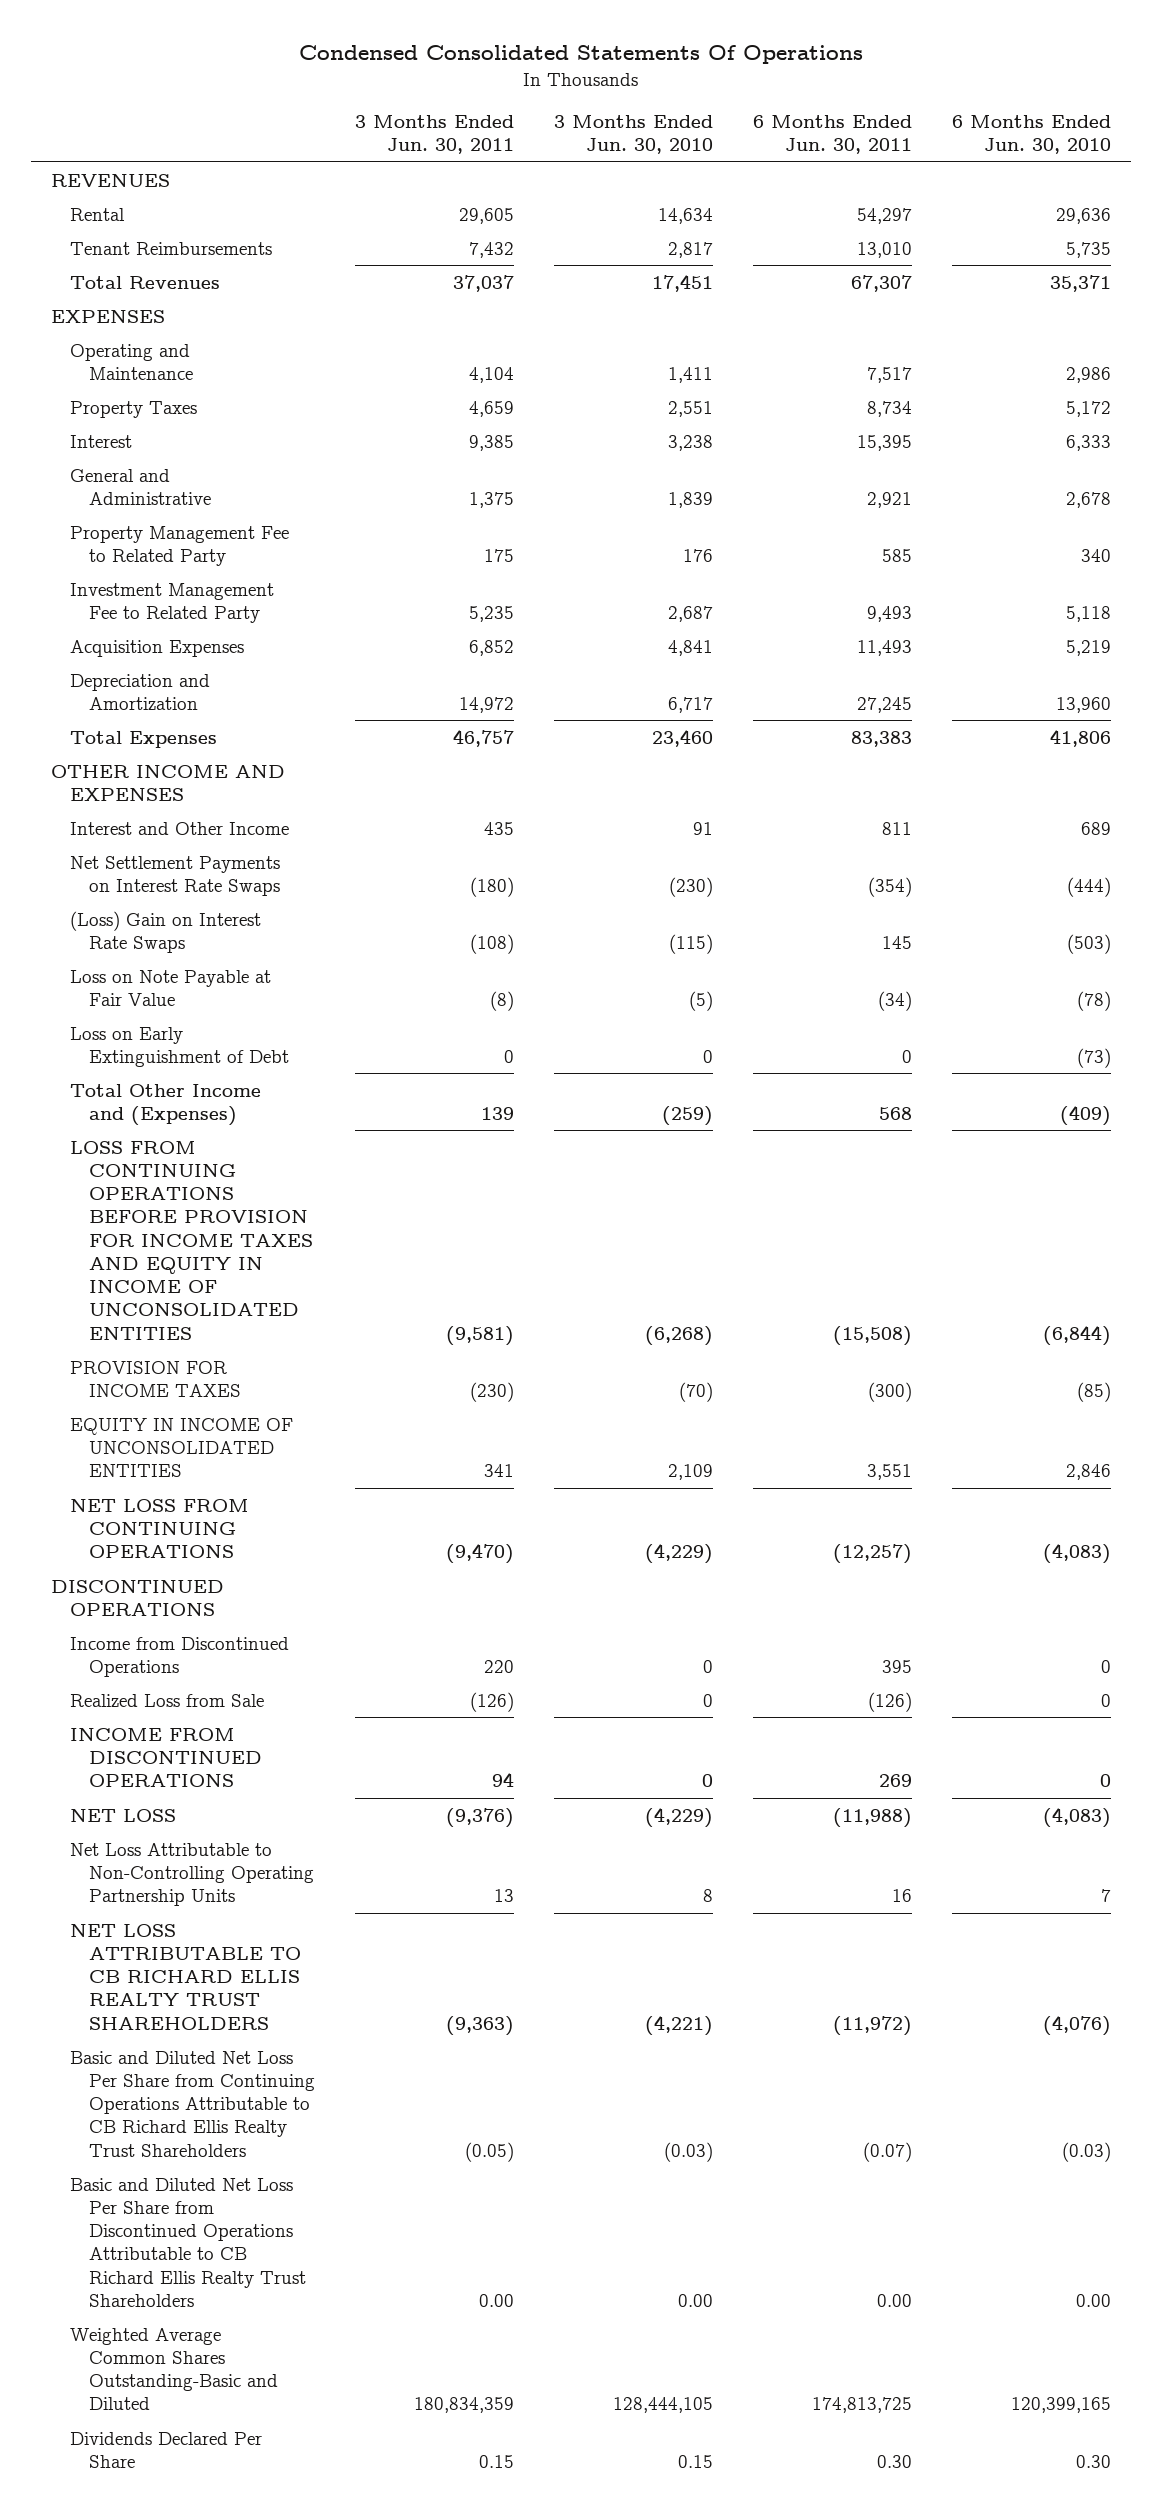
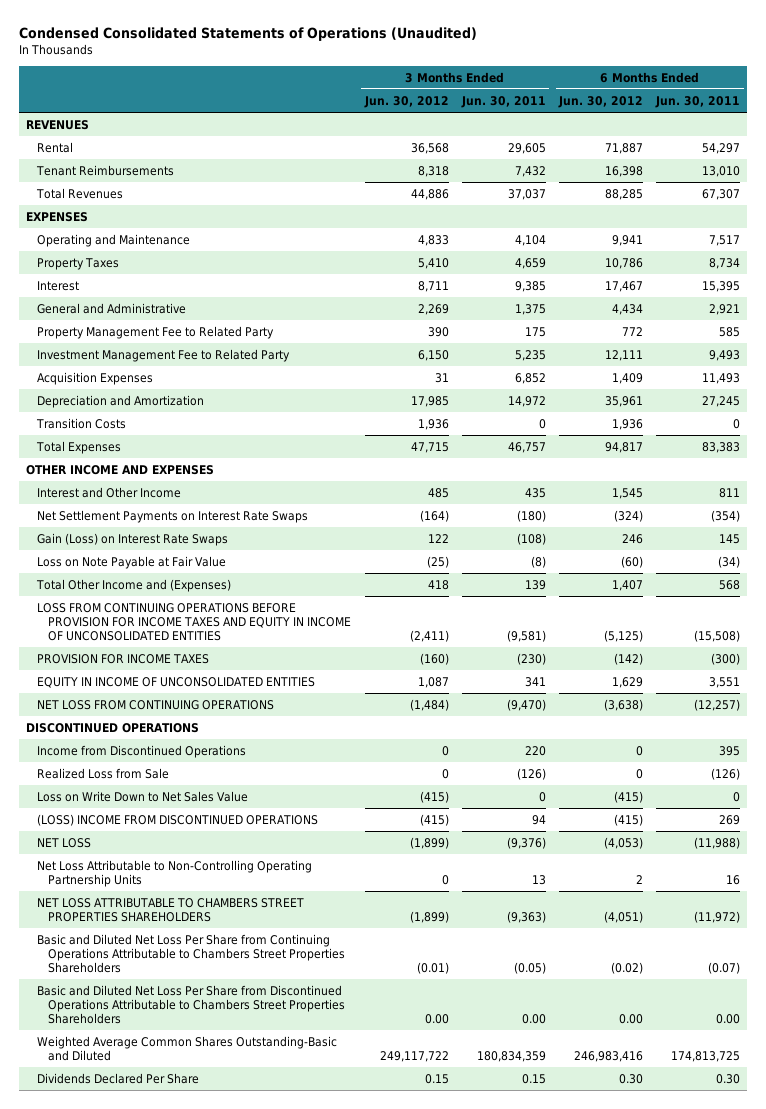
[299,45,864,65] Condensed Consolidated Statements Of Operations -> [19,26,478,41] Condensed Consolidated Statements of Operations (Unaudited)
[554,114,714,155] 3 Months Ended Jun. 30, 2010 -> none
[952,114,1112,155] 6 Months Ended Jun. 30, 2010 -> none
none -> [363,95,449,108] Jun. 30, 2012
none -> [558,95,644,108] Jun. 30, 2012
none -> [36,417,127,429] Transition Costs
[70,910,262,953] (Loss) Gain on Interest Rate Swaps -> [37,532,229,546] Gain (Loss) on Interest Rate Swaps
[70,1026,290,1067] Loss on Early Extinguishment of Debt -> none
none -> [37,790,249,802] Loss on Write Down to Net Sales Value
[70,1727,263,1788] INCOME FROM DISCONTINUED OPERATIONS -> [37,813,319,826] (LOSS) INCOME FROM DISCONTINUED OPERATIONS
[70,1923,302,2030] NET LOSS ATTRIBUTABLE TO CB RICHARD ELLIS REALTY TRUST SHAREHOLDERS -> [37,897,305,922] NET LOSS ATTRIBUTABLE TO CHAMBERS STREET PROPERTIES SHAREHOLDERS
[70,2050,316,2157] Basic and Diluted Net Loss Per Share from Continuing Operations Attributable to CB Richard Ellis Realty Trust Shareholders -> [37,933,346,973] Basic and Diluted Net Loss Per Share from Continuing Operations Attributable to Chambers Street Properties Shareholders
[70,2177,307,2307] Basic and Diluted Net Loss Per Share from Discontinued Operations Attributable to CB Richard Ellis Realty Trust Shareholders -> [37,984,346,1024] Basic and Diluted Net Loss Per Share from Discontinued Operations Attributable to Chambers Street Properties Shareholders

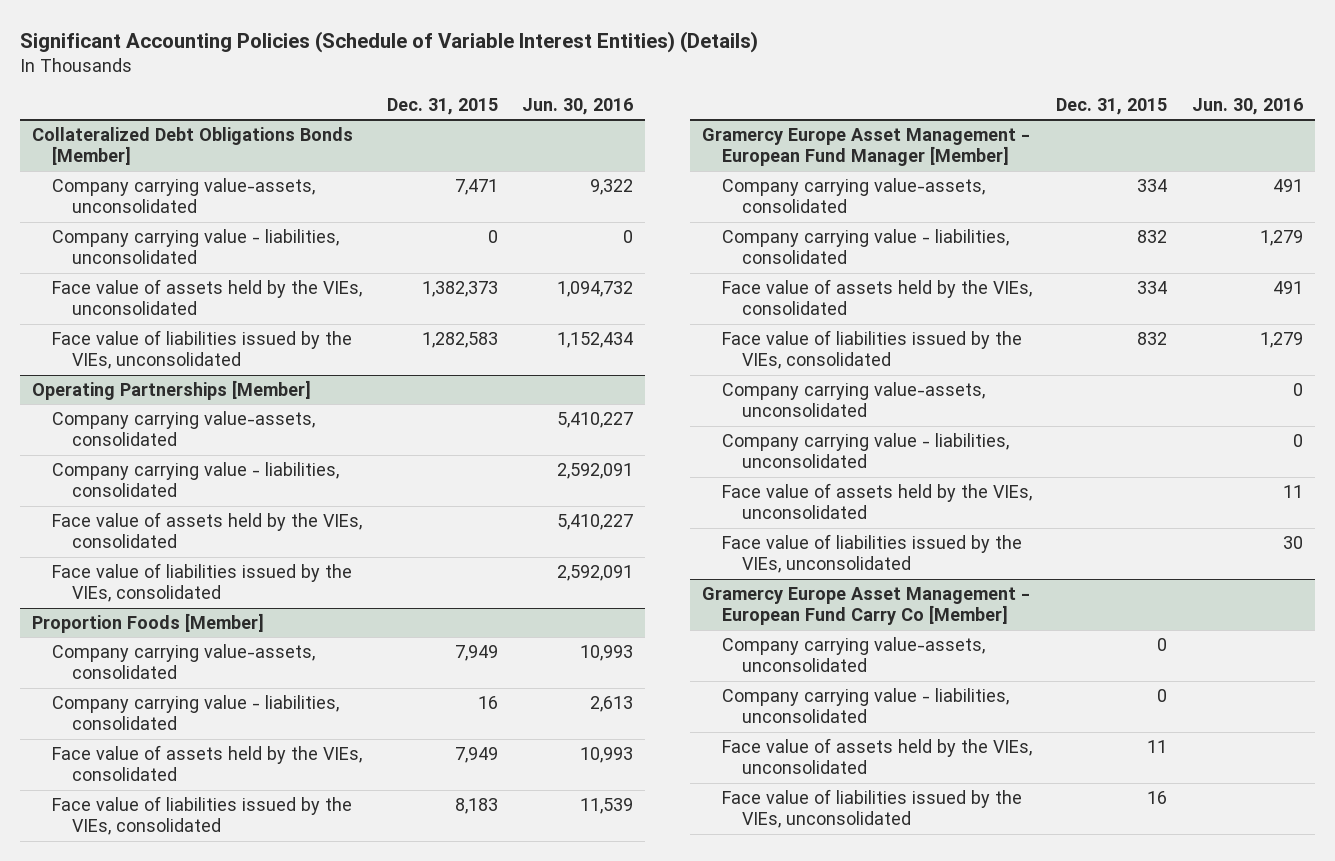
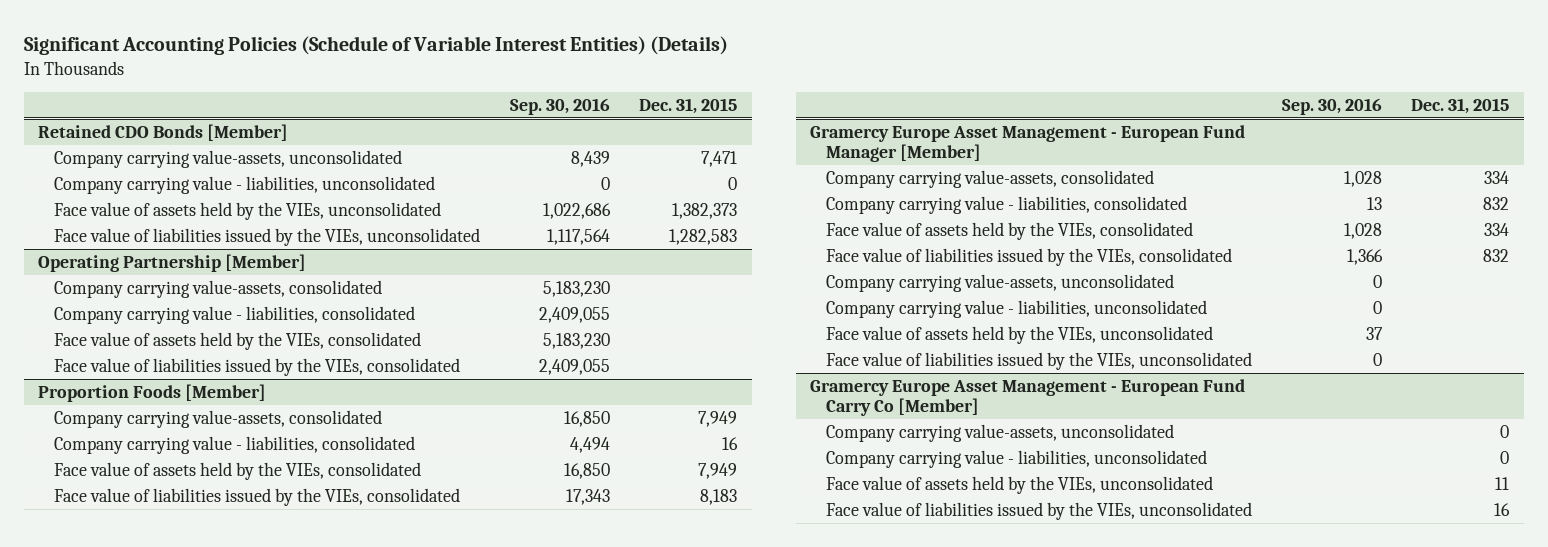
[521,98,633,116] Jun. 30, 2016 -> none
none -> [509,98,610,116] Sep. 30, 2016
[32,126,354,166] Collateralized Debt Obligations Bonds [Member] -> [38,123,289,141] Retained CDO Bonds [Member]
[32,379,312,400] Operating Partnerships [Member] -> [38,253,307,272] Operating Partnership [Member]

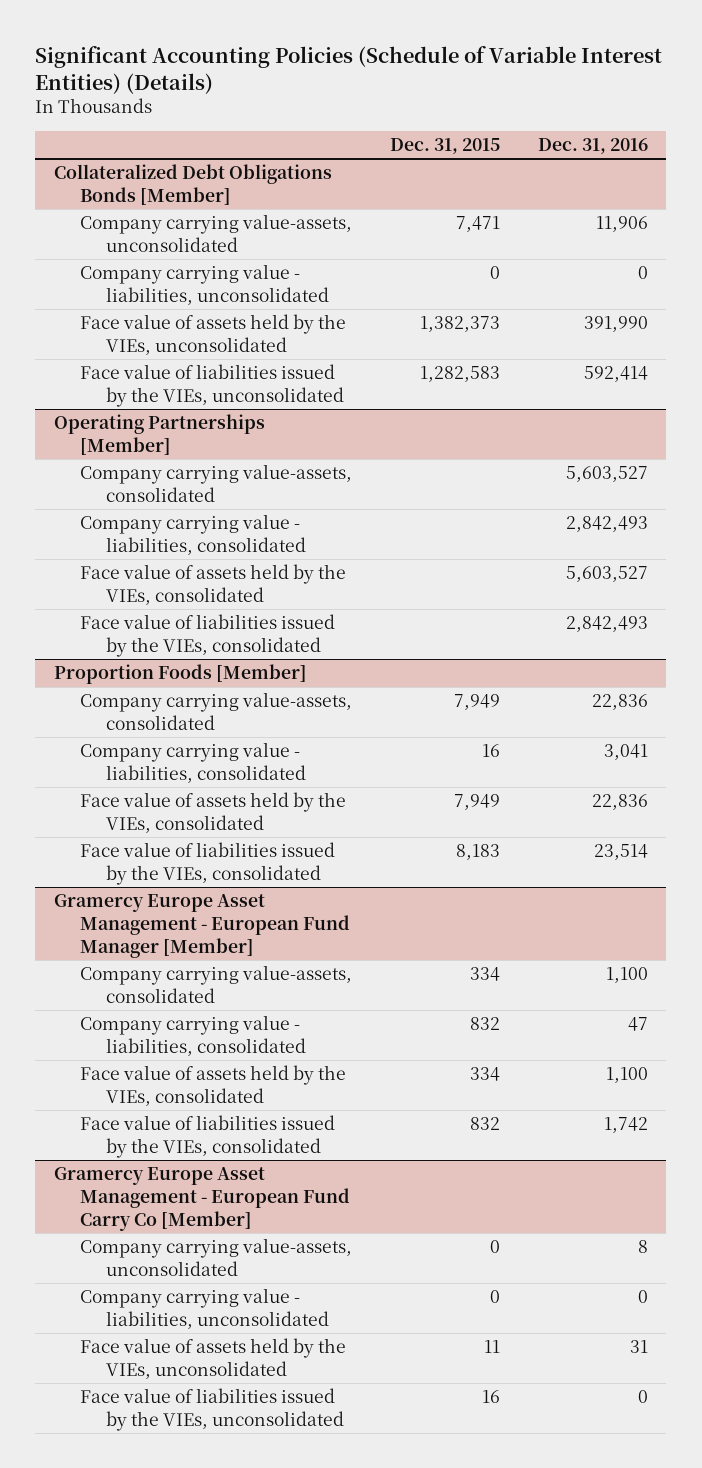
[509,98,610,116] Sep. 30, 2016 -> none
none -> [537,138,648,155] Dec. 31, 2016
[38,123,289,141] Retained CDO Bonds [Member] -> [54,164,333,205] Collateralized Debt Obligations Bonds [Member]
[38,253,307,272] Operating Partnership [Member] -> [54,414,266,455] Operating Partnerships [Member]
[826,273,1175,292] Company carrying value-assets, unconsolidated -> none
[826,299,1208,318] Company carrying value - liabilities, unconsolidated -> none
[826,325,1214,344] Face value of assets held by the VIEs, unconsolidated -> none
[826,351,1253,370] Face value of liabilities issued by the VIEs, unconsolidated -> none

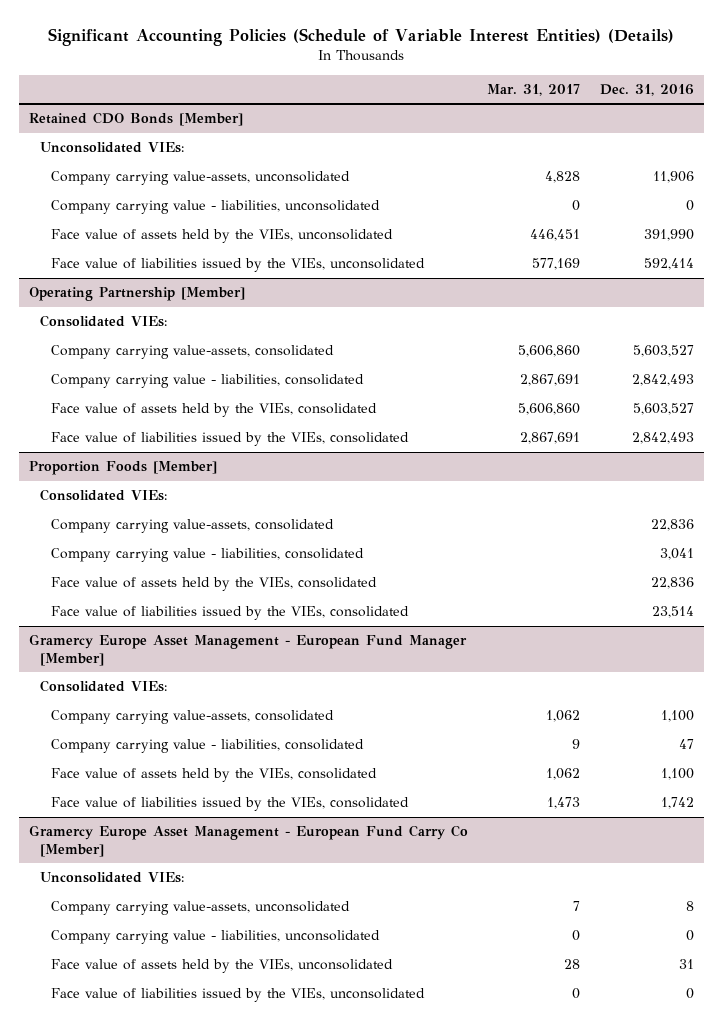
[389,138,500,155] Dec. 31, 2015 -> none
none -> [487,83,581,96] Mar. 31, 2017
[54,164,333,205] Collateralized Debt Obligations Bonds [Member] -> [28,112,243,127] Retained CDO Bonds [Member]
none -> [39,142,184,154] Unconsolidated VIEs:
[54,414,266,455] Operating Partnerships [Member] -> [28,287,245,302] Operating Partnership [Member]
none -> [39,315,167,328] Consolidated VIEs:
none -> [39,489,167,502] Consolidated VIEs:
none -> [39,680,167,693] Consolidated VIEs:
none -> [39,872,184,884] Unconsolidated VIEs:

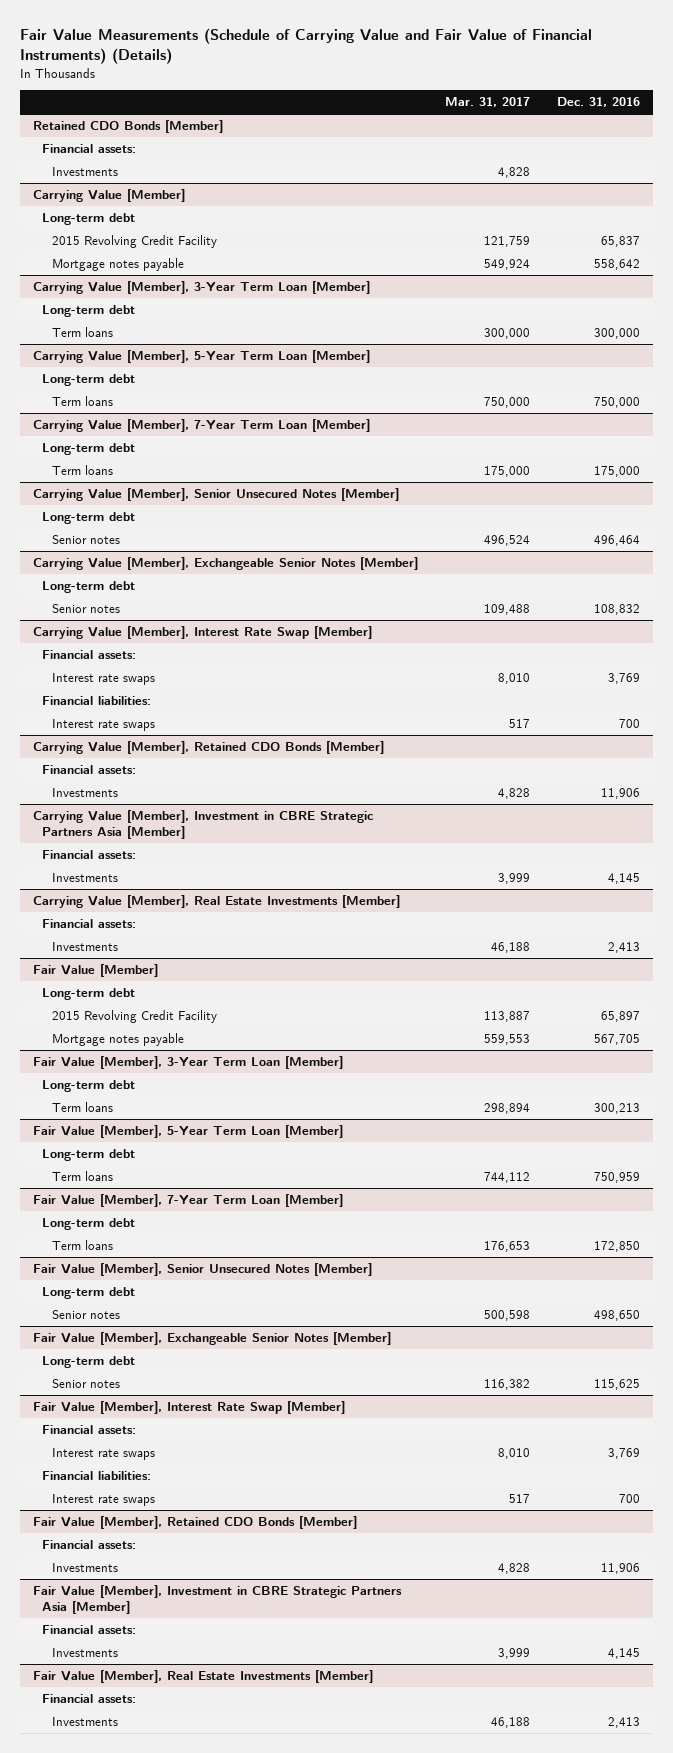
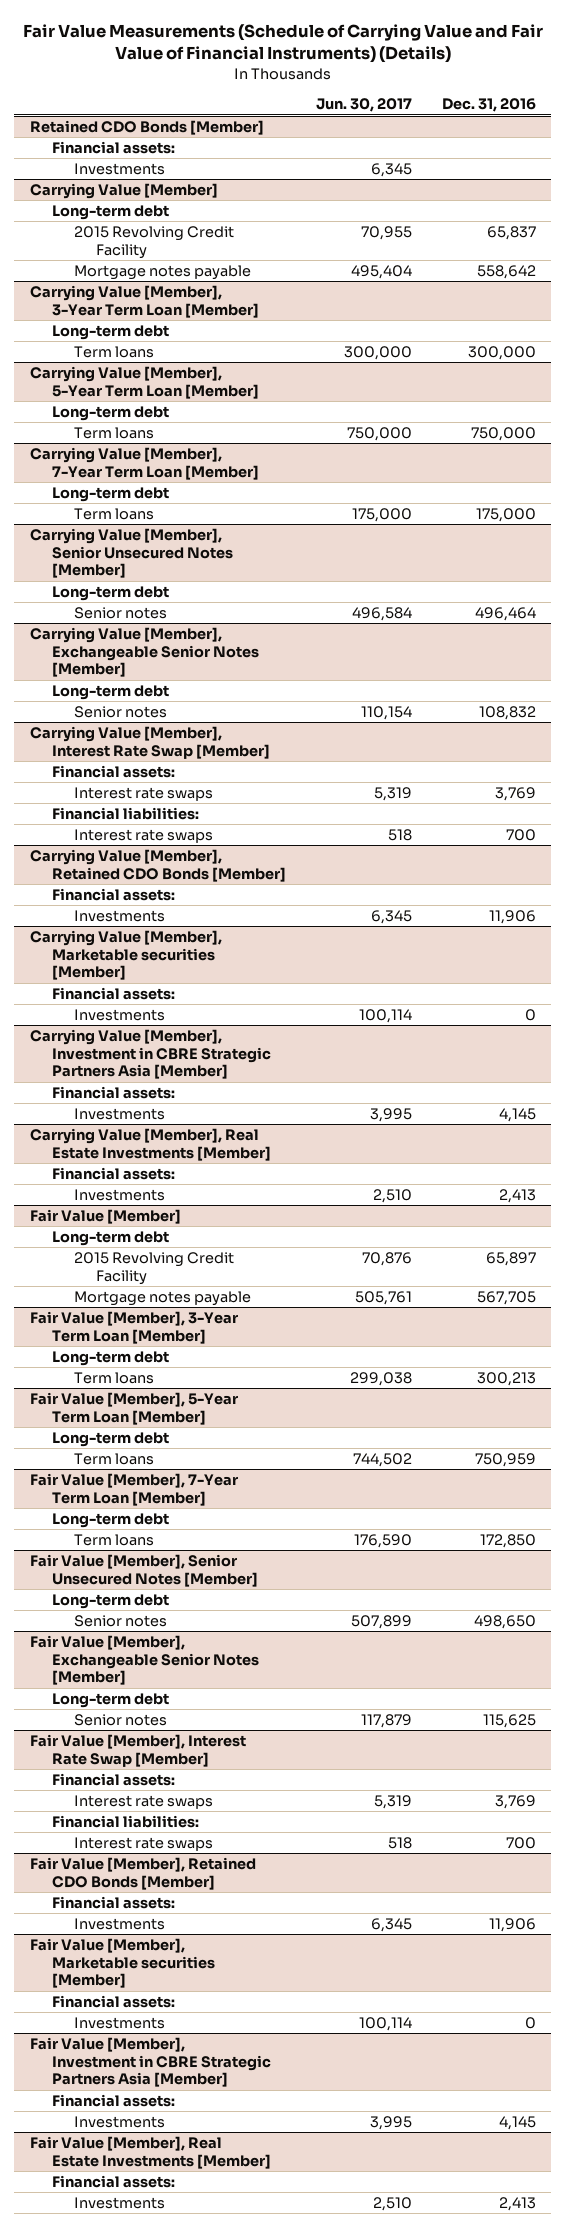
[444,97,530,108] Mar. 31, 2017 -> none
none -> [315,98,412,113] Jun. 30, 2017
none -> [29,929,222,981] Carrying Value [Member], Marketable securities [Member]
none -> [51,986,175,1000] Financial assets:
none -> [73,1008,165,1021] Investments
none -> [29,1937,215,1989] Fair Value [Member], Marketable securities [Member]
none -> [51,1994,175,2008] Financial assets:
none -> [73,2016,165,2029] Investments

